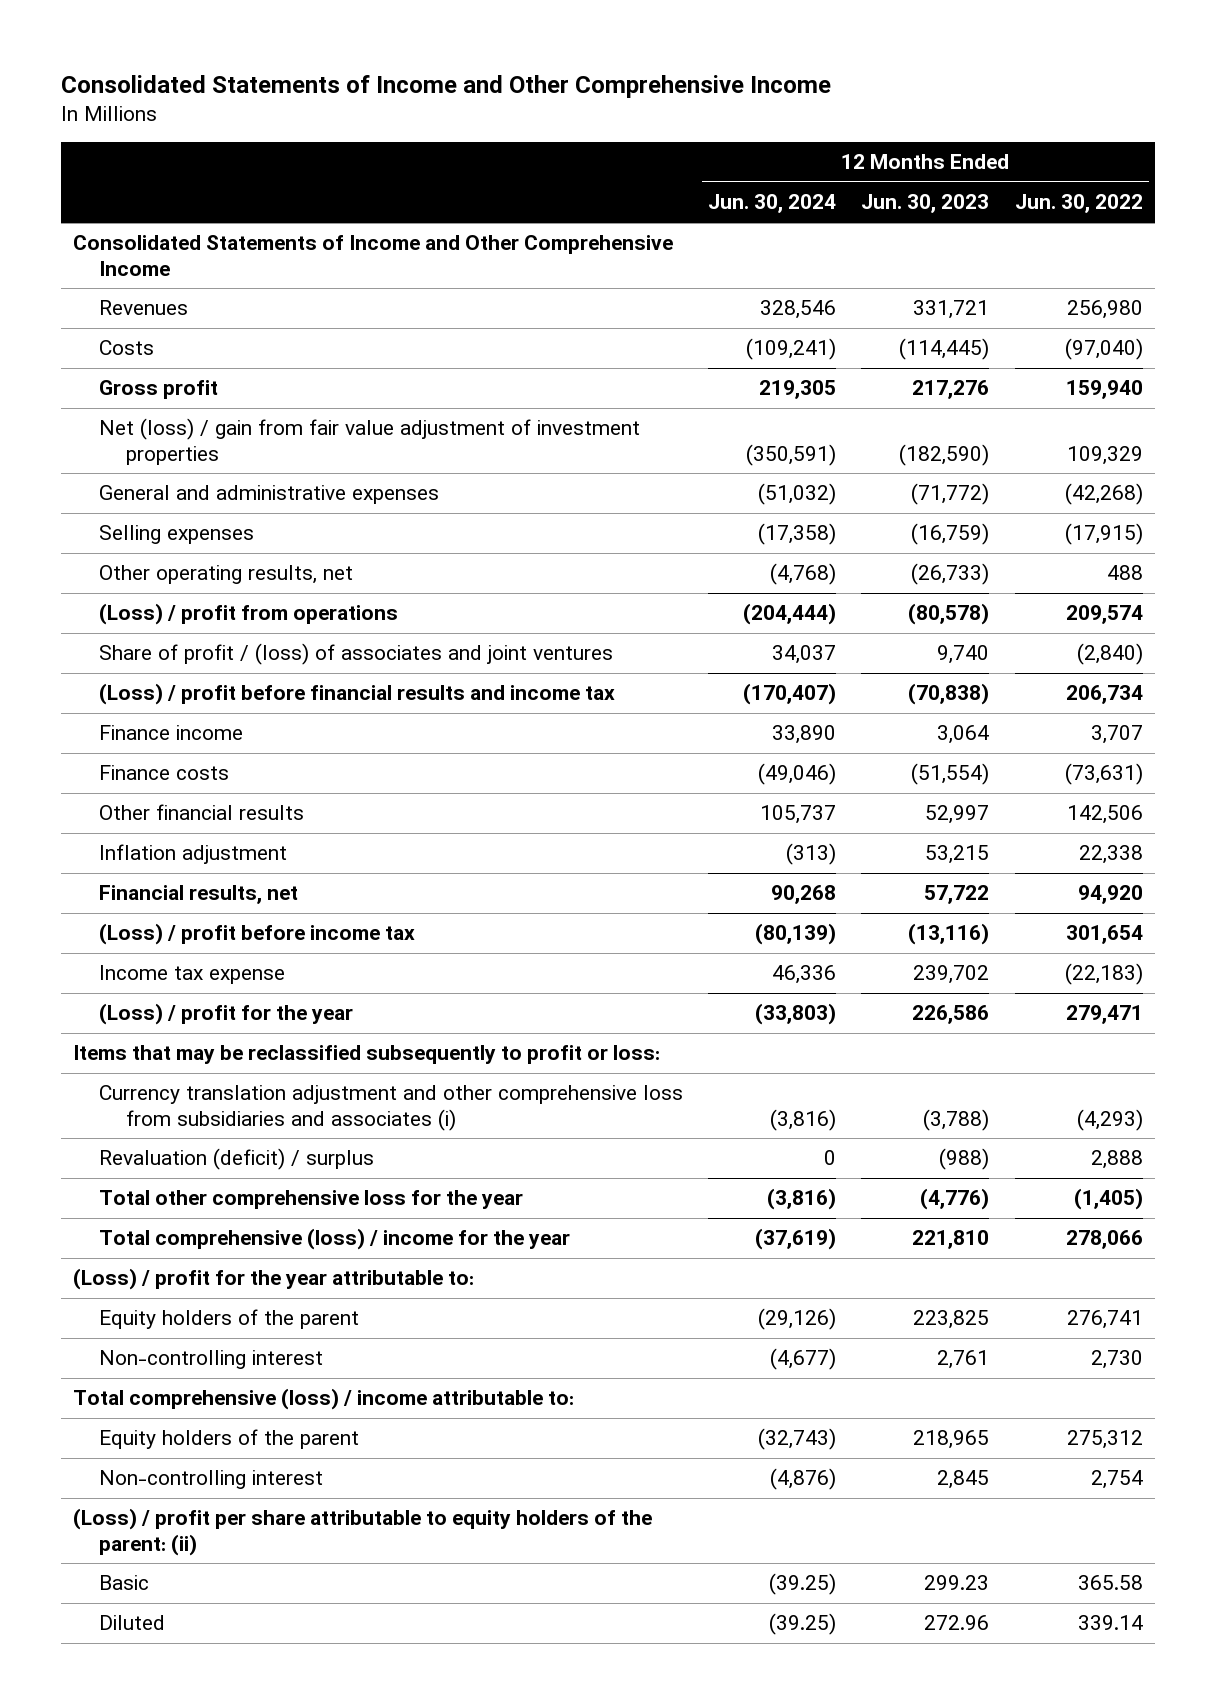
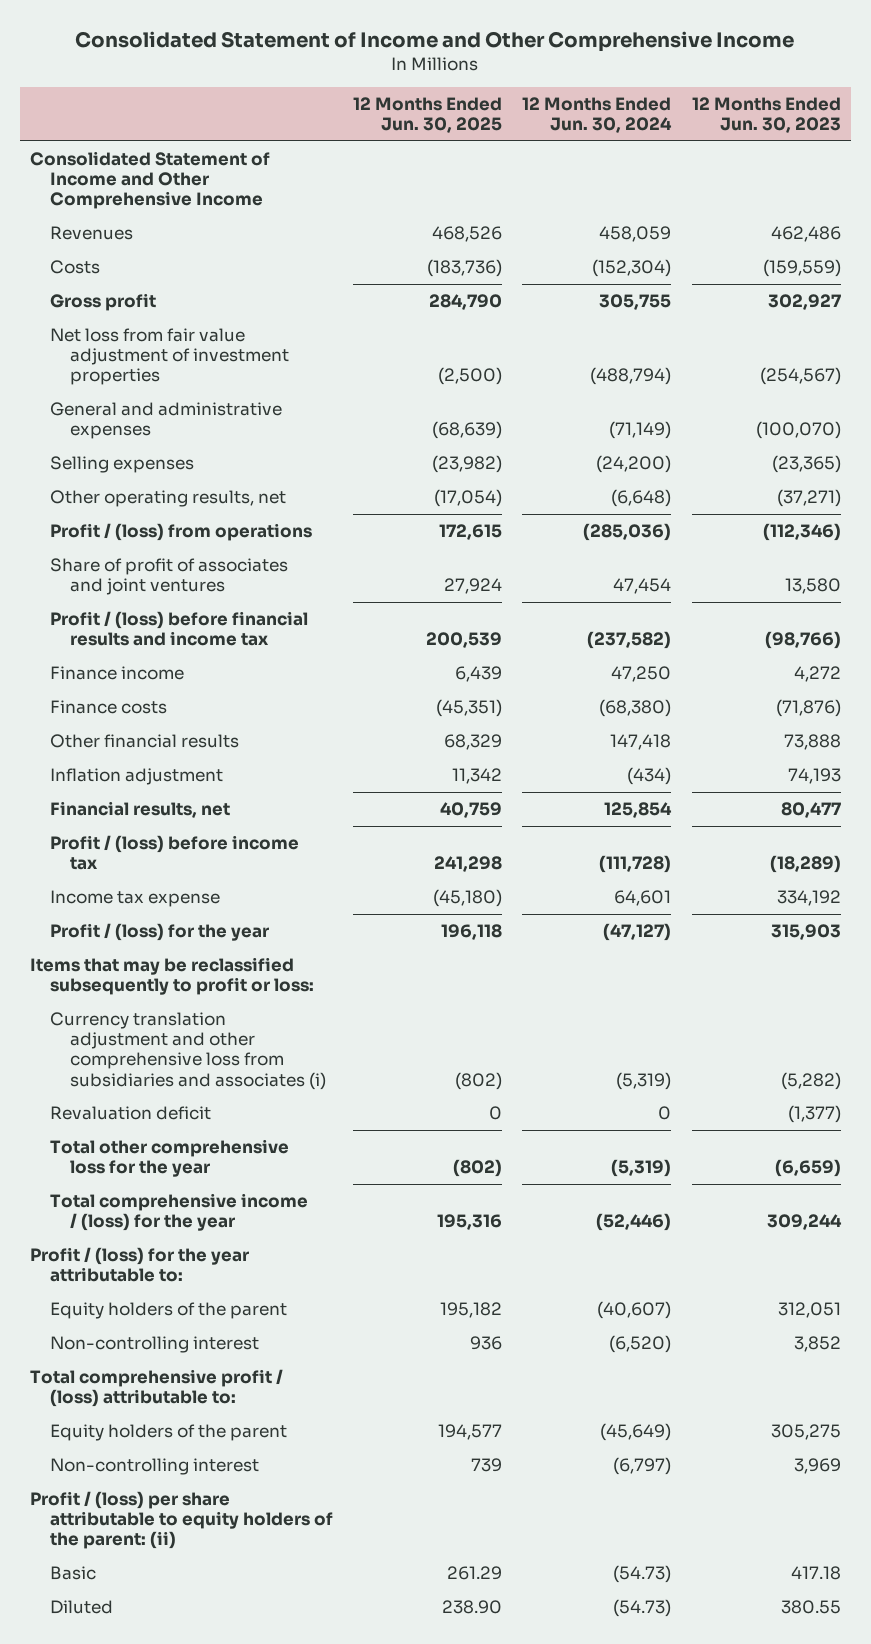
[60,74,831,98] Consolidated Statements of Income and Other Comprehensive Income -> [75,30,795,52] Consolidated Statement of Income and Other Comprehensive Income
[1014,194,1143,214] Jun. 30, 2022 -> none
none -> [353,97,503,134] 12 Months Ended Jun. 30, 2025
[73,235,674,276] Consolidated Statements of Income and Other Comprehensive Income -> [29,151,270,210] Consolidated Statement of Income and Other Comprehensive Income
[760,300,837,320] 328,546 -> [599,226,672,243] 458,059
[913,300,990,320] 331,721 -> [770,226,841,243] 462,486
[746,338,837,361] (109,241) -> [592,259,672,278] (152,304)
[899,338,990,361] (114,445) -> [762,259,841,278] (159,559)
[759,380,837,400] 219,305 -> [599,294,672,311] 305,755
[912,380,990,400] 217,276 -> [767,294,841,311] 302,927
[99,418,641,465] Net (loss) / gain from fair value adjustment of investment properties -> [50,328,290,386] Net loss from fair value adjustment of investment properties
[746,443,837,466] (350,591) -> [590,367,672,386] (488,794)
[899,443,990,466] (182,590) -> [759,367,841,386] (254,567)
[758,483,837,506] (51,032) -> [609,421,672,440] (71,149)
[911,483,990,506] (71,772) -> [755,421,841,440] (100,070)
[758,523,837,546] (17,358) -> [596,455,672,474] (24,200)
[911,523,990,546] (16,759) -> [771,455,841,474] (23,365)
[770,563,837,586] (4,768) -> [611,489,672,508] (6,648)
[911,563,990,586] (26,733) -> [776,489,841,508] (37,271)
[99,603,399,626] (Loss) / profit from operations -> [50,523,313,542] Profit / (loss) from operations
[743,603,837,626] (204,444) -> [583,523,672,542] (285,036)
[908,603,990,626] (80,578) -> [762,523,841,542] (112,346)
[99,643,614,666] Share of profit / (loss) of associates and joint ventures -> [50,558,289,596] Share of profit of associates and joint ventures
[772,645,837,665] 34,037 -> [613,578,672,595] 47,454
[937,645,990,665] 9,740 -> [784,578,841,595] 13,580
[99,683,616,706] (Loss) / profit before financial results and income tax -> [50,611,309,647] Profit / (loss) before financial results and income tax
[743,683,837,706] (170,407) -> [587,631,672,650] (237,582)
[908,683,990,706] (70,838) -> [764,631,841,650] (98,766)
[772,725,837,745] 33,890 -> [611,666,672,683] 47,250
[937,725,990,745] 3,064 -> [793,666,841,683] 4,272
[758,763,837,786] (49,046) -> [599,699,672,718] (68,380)
[911,763,990,786] (51,554) -> [775,699,841,718] (71,876)
[760,805,837,825] 105,737 -> [610,734,672,751] 147,418
[925,805,990,825] 52,997 -> [783,734,841,751] 73,888
[786,843,837,866] (313) -> [627,767,672,786] (434)
[925,845,990,865] 53,215 -> [787,768,841,785] 74,193
[771,885,837,905] 90,268 -> [604,802,673,819] 125,854
[924,885,990,905] 57,722 -> [780,802,841,819] 80,477
[99,923,416,946] (Loss) / profit before income tax -> [50,835,300,871] Profit / (loss) before income tax
[755,923,837,946] (80,139) -> [599,855,672,874] (111,728)
[908,923,990,946] (13,116) -> [769,855,841,874] (18,289)
[772,965,837,985] 46,336 -> [614,890,672,907] 64,601
[913,965,990,985] 239,702 -> [776,890,841,907] 334,192
[99,1003,354,1026] (Loss) / profit for the year -> [50,923,270,942] Profit / (loss) for the year
[755,1003,837,1026] (33,803) -> [603,923,672,942] (47,127)
[912,1005,990,1025] 226,586 -> [770,924,841,941] 315,903
[770,1108,837,1131] (3,816) -> [616,1071,672,1090] (5,319)
[923,1108,990,1131] (3,788) -> [780,1071,841,1090] (5,282)
[99,1148,375,1171] Revaluation (deficit) / surplus -> [50,1106,212,1121] Revaluation deficit
[939,1148,990,1171] (988) -> [787,1105,841,1124] (1,377)
[767,1188,837,1211] (3,816) -> [611,1159,672,1178] (5,319)
[920,1188,990,1211] (4,776) -> [774,1159,841,1178] (6,659)
[99,1228,571,1251] Total comprehensive (loss) / income for the year -> [50,1193,309,1232] Total comprehensive income / (loss) for the year
[755,1228,837,1251] (37,619) -> [596,1213,672,1232] (52,446)
[912,1230,990,1250] 221,810 -> [766,1214,842,1231] 309,244
[73,1268,475,1291] (Loss) / profit for the year attributable to: -> [29,1247,249,1283] Profit / (loss) for the year attributable to:
[758,1308,837,1331] (29,126) -> [597,1301,672,1320] (40,607)
[913,1310,990,1330] 223,825 -> [777,1302,841,1319] 312,051
[770,1348,837,1371] (4,677) -> [609,1335,672,1354] (6,520)
[937,1350,990,1370] 2,761 -> [793,1336,841,1353] 3,852
[73,1388,575,1411] Total comprehensive (loss) / income attributable to: -> [29,1369,283,1408] Total comprehensive profit / (loss) attributable to:
[758,1428,837,1451] (32,743) -> [600,1423,672,1442] (45,649)
[913,1430,990,1450] 218,965 -> [770,1424,841,1441] 305,275
[770,1468,837,1491] (4,876) -> [613,1457,672,1476] (6,797)
[937,1470,990,1490] 2,845 -> [793,1458,841,1475] 3,969
[73,1508,653,1556] (Loss) / profit per share attributable to equity holders of the parent: (ii) -> [29,1491,334,1550] Profit / (loss) per share attributable to equity holders of the parent: (ii)
[769,1573,837,1596] (39.25) -> [613,1565,672,1584] (54.73)
[924,1575,990,1591] 299.23 -> [790,1566,841,1581] 417.18
[769,1613,837,1636] (39.25) -> [613,1599,672,1618] (54.73)
[924,1615,990,1631] 272.96 -> [780,1600,841,1615] 380.55

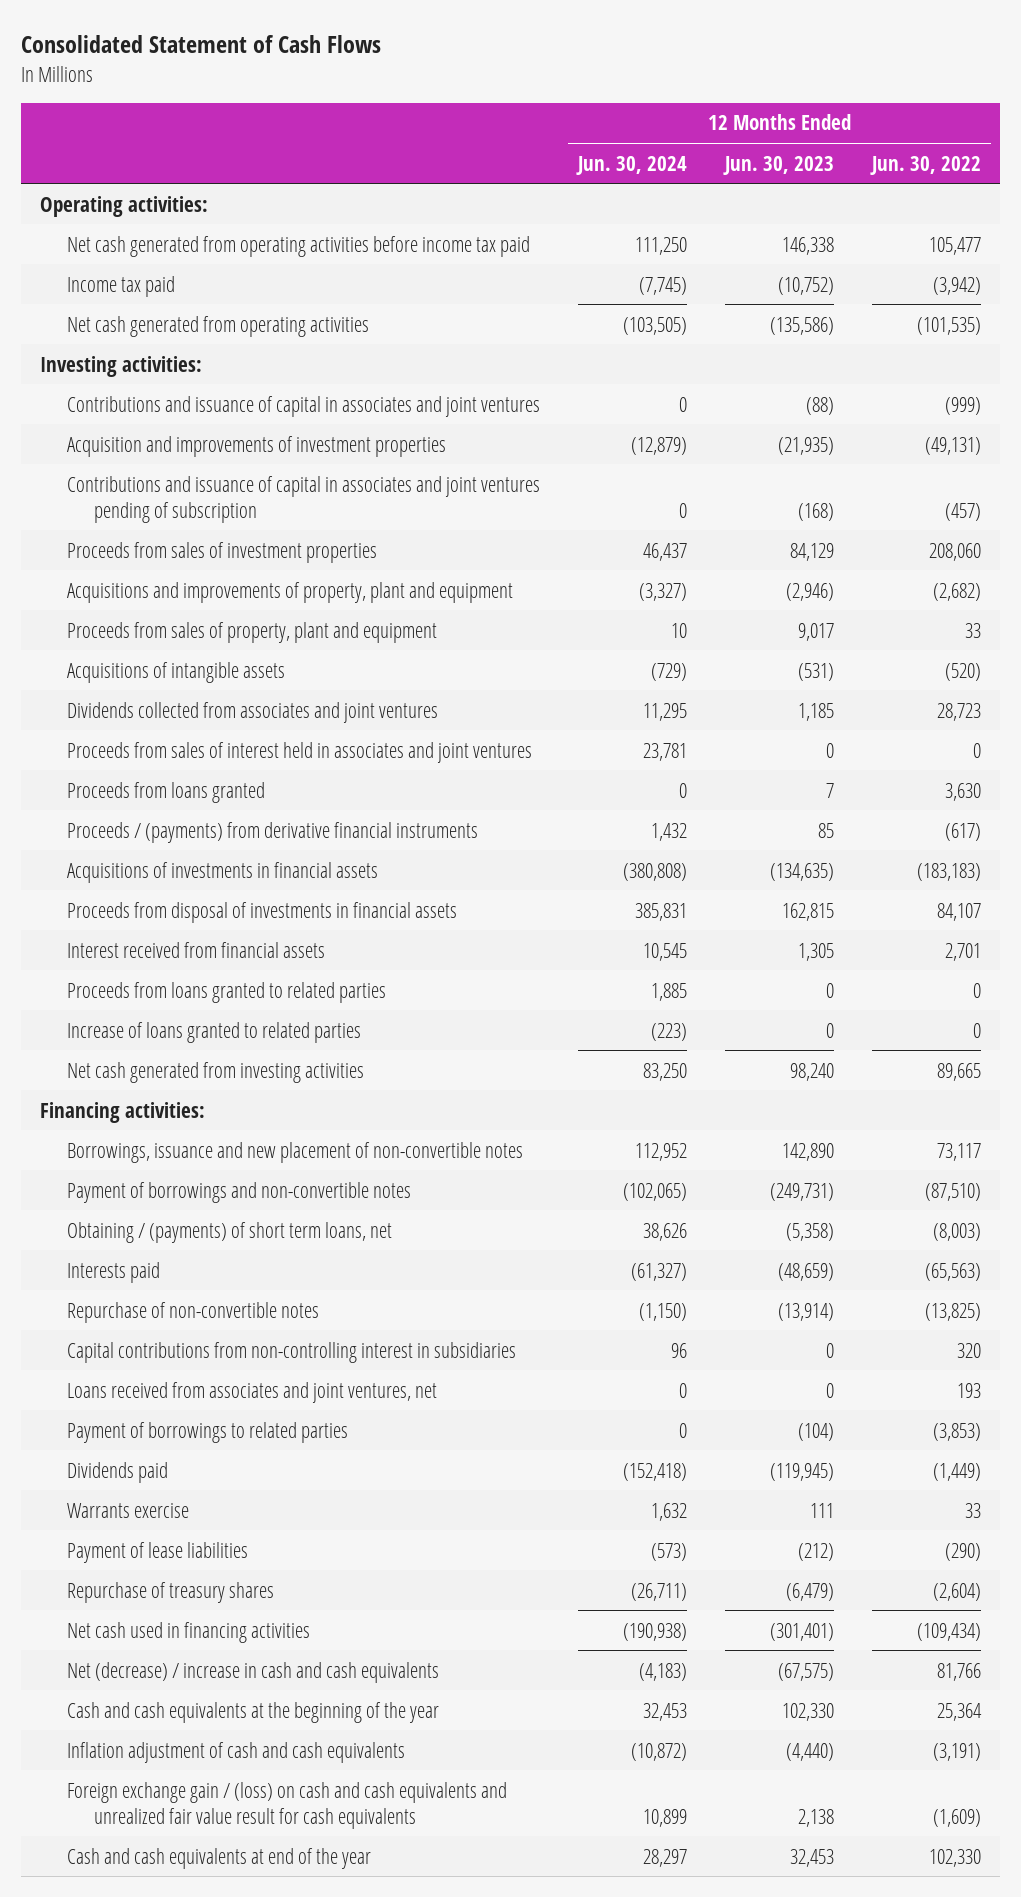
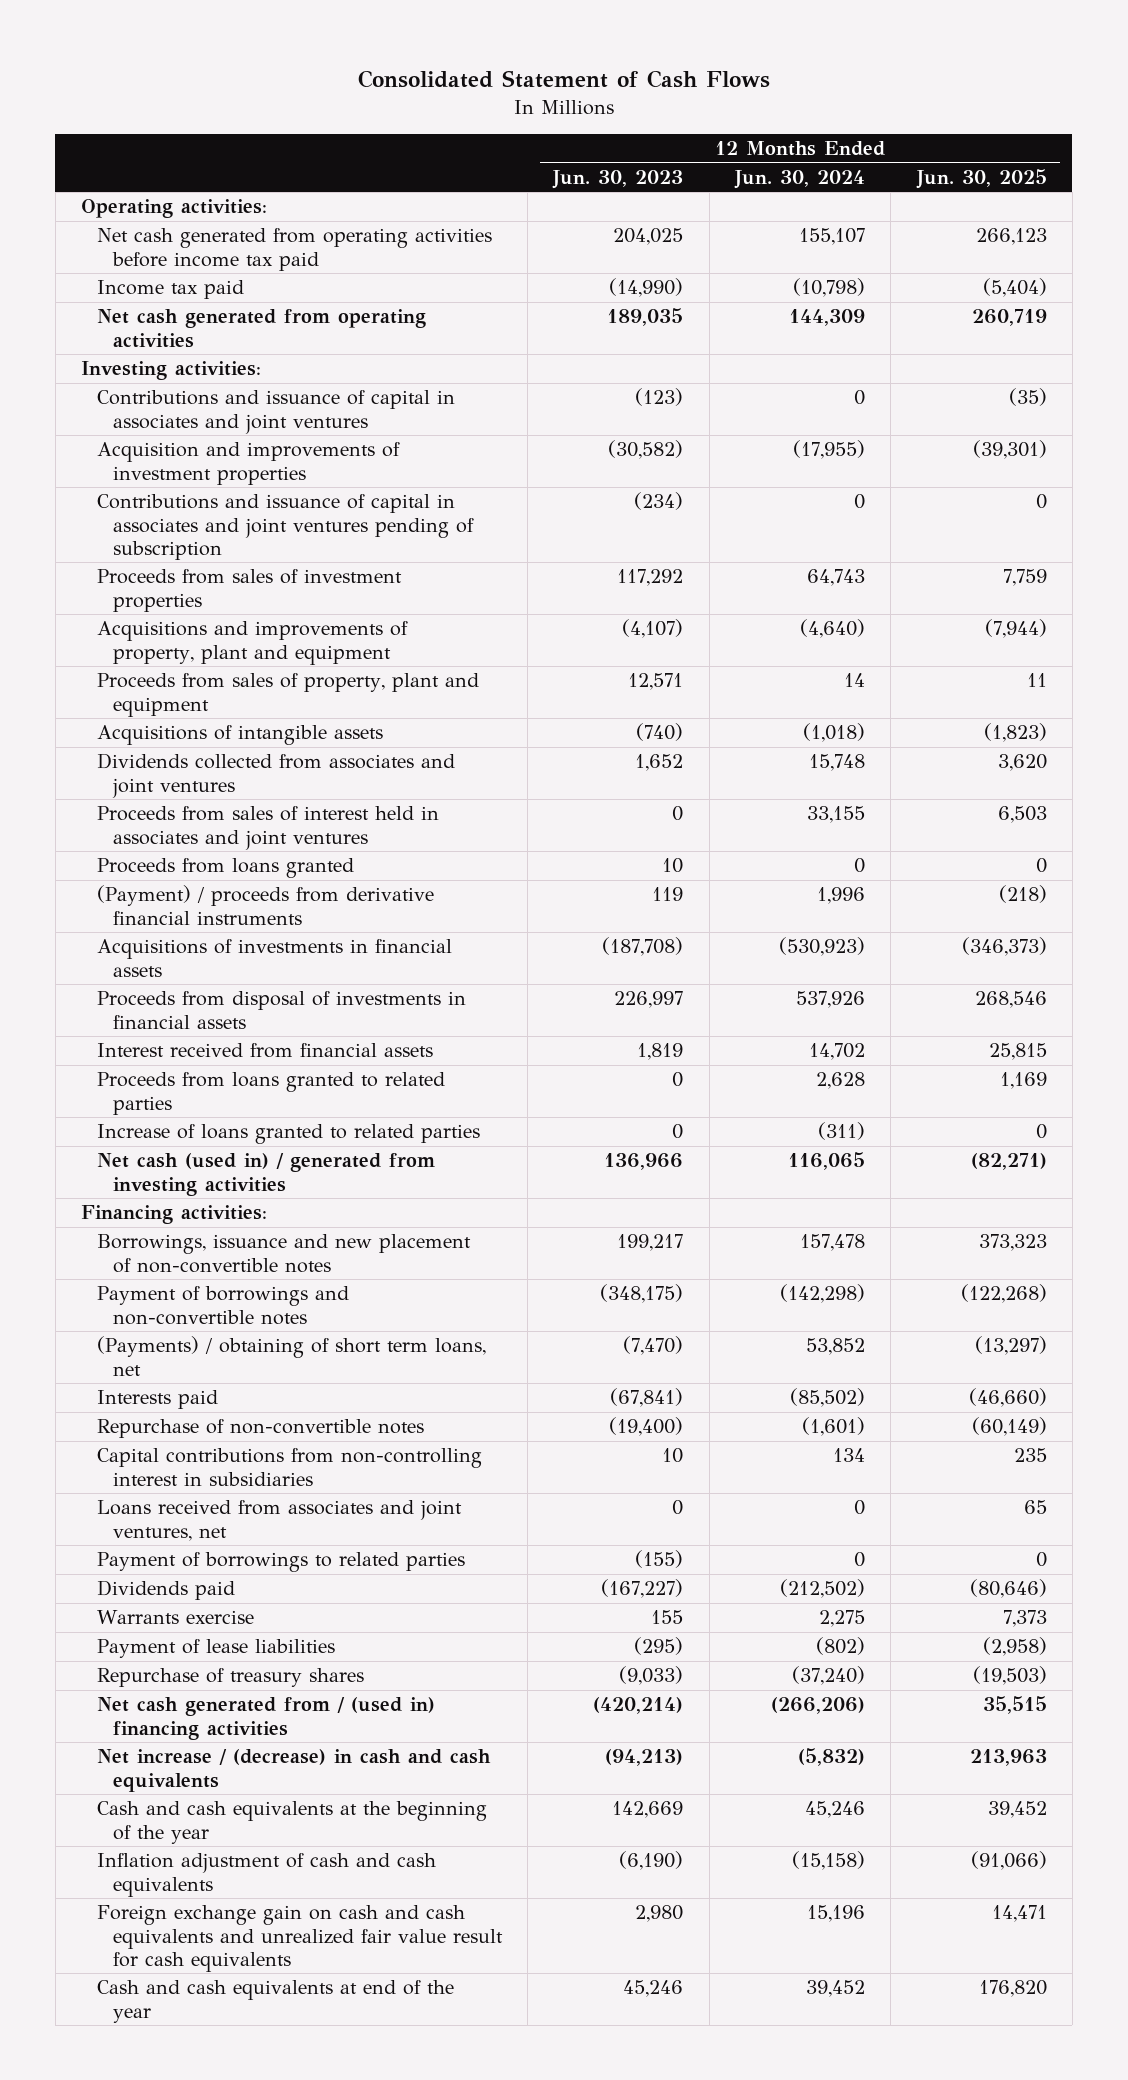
[870,155,982,175] Jun. 30, 2022 -> none
none -> [915,168,1047,189] Jun. 30, 2025
[634,236,687,255] 111,250 -> [798,228,865,246] 155,107
[782,236,835,255] 146,338 -> [613,228,684,246] 204,025
[638,276,687,295] (7,745) -> [792,278,865,298] (10,798)
[778,276,835,295] (10,752) -> [609,278,684,298] (14,990)
[622,316,687,335] (103,505) -> [788,309,865,327] 144,309
[770,316,835,335] (135,586) -> [607,308,684,327] 189,035
[806,396,835,415] (88) -> [635,388,684,407] (123)
[630,436,687,455] (12,879) -> [792,440,865,460] (17,955)
[778,436,835,455] (21,935) -> [608,440,684,460] (30,582)
[798,502,835,521] (168) -> [634,492,684,511] (234)
[642,542,687,561] 46,437 -> [806,569,865,587] 64,743
[790,542,835,561] 84,129 -> [617,569,684,587] 117,292
[638,582,687,601] (3,327) -> [799,619,865,639] (4,640)
[786,582,835,601] (2,946) -> [622,619,684,639] (4,107)
[670,622,687,638] 10 -> [843,673,865,688] 14
[798,622,835,641] 9,017 -> [628,673,684,691] 12,571
[650,662,687,681] (729) -> [802,723,865,743] (1,018)
[798,662,835,681] (531) -> [636,723,684,742] (740)
[642,702,687,721] 11,295 -> [808,754,865,772] 15,748
[798,702,835,721] 1,185 -> [635,754,684,772] 1,652
[642,742,687,761] 23,781 -> [806,806,865,824] 33,155
[826,782,835,798] 7 -> [662,858,684,874] 10
[66,821,478,843] Proceeds / (payments) from derivative financial instruments -> [96,885,434,925] (Payment) / proceeds from derivative financial instruments
[650,822,687,841] 1,432 -> [816,887,865,905] 1,996
[818,822,835,838] 85 -> [652,887,684,902] 119
[622,862,687,881] (380,808) -> [778,937,865,957] (530,923)
[770,862,835,881] (134,635) -> [602,937,684,957] (187,708)
[634,902,687,921] 385,831 -> [795,991,865,1009] 537,926
[782,902,835,921] 162,815 -> [614,991,684,1009] 226,997
[642,942,687,961] 10,545 -> [808,1043,865,1061] 14,702
[798,942,835,961] 1,305 -> [637,1043,684,1061] 1,819
[650,982,687,1001] 1,885 -> [815,1072,865,1090] 2,628
[650,1022,687,1041] (223) -> [817,1122,865,1141] (311)
[66,1061,364,1083] Net cash generated from investing activities -> [96,1153,435,1196] Net cash (used in) / generated from investing activities
[642,1062,687,1081] 83,250 -> [787,1152,865,1171] 116,065
[790,1062,835,1081] 98,240 -> [604,1153,684,1171] 136,966
[634,1142,687,1161] 112,952 -> [799,1234,865,1252] 157,478
[782,1142,835,1161] 142,890 -> [617,1234,684,1252] 199,217
[622,1182,687,1201] (102,065) -> [779,1284,865,1304] (142,298)
[770,1182,835,1201] (249,731) -> [600,1284,684,1304] (348,175)
[66,1221,392,1243] Obtaining / (payments) of short term loans, net -> [96,1336,486,1376] (Payments) / obtaining of short term loans, net
[642,1222,687,1241] 38,626 -> [805,1338,865,1356] 53,852
[786,1222,835,1241] (5,358) -> [623,1336,684,1356] (7,470)
[630,1262,687,1281] (61,327) -> [789,1388,865,1408] (85,502)
[778,1262,835,1281] (48,659) -> [610,1388,684,1408] (67,841)
[638,1302,687,1321] (1,150) -> [801,1417,865,1437] (1,601)
[778,1302,835,1321] (13,914) -> [609,1417,684,1437] (19,400)
[670,1342,687,1358] 96 -> [832,1448,865,1463] 134
[826,1342,835,1358] 0 -> [662,1448,684,1464] 10
[798,1422,835,1441] (104) -> [635,1550,684,1569] (155)
[622,1462,687,1481] (152,418) -> [779,1579,865,1599] (212,502)
[770,1462,835,1481] (119,945) -> [601,1579,684,1599] (167,227)
[650,1502,687,1521] 1,632 -> [818,1610,865,1628] 2,275
[810,1502,835,1518] 111 -> [651,1610,684,1625] 155
[650,1542,687,1561] (573) -> [815,1637,865,1656] (802)
[798,1542,835,1561] (212) -> [634,1637,684,1656] (295)
[630,1582,687,1601] (26,711) -> [791,1666,865,1686] (37,240)
[786,1582,835,1601] (6,479) -> [619,1666,684,1686] (9,033)
[66,1621,310,1643] Net cash used in financing activities -> [96,1697,435,1740] Net cash generated from / (used in) financing activities
[622,1622,687,1641] (190,938) -> [770,1697,865,1715] (266,206)
[770,1622,835,1641] (301,401) -> [593,1697,684,1715] (420,214)
[66,1661,439,1683] Net (decrease) / increase in cash and cash equivalents -> [96,1749,491,1792] Net increase / (decrease) in cash and cash equivalents
[638,1662,687,1681] (4,183) -> [797,1748,865,1767] (5,832)
[778,1662,835,1681] (67,575) -> [605,1749,684,1767] (94,213)
[642,1702,687,1721] 32,453 -> [804,1801,865,1819] 45,246
[782,1702,835,1721] 102,330 -> [612,1801,684,1819] 142,669
[630,1742,687,1761] (10,872) -> [791,1851,865,1871] (15,158)
[786,1742,835,1761] (4,440) -> [619,1851,684,1871] (6,190)
[66,1781,507,1829] Foreign exchange gain / (loss) on cash and cash equivalents and unrealized fair value result for cash equivalents -> [96,1905,503,1972] Foreign exchange gain on cash and cash equivalents and unrealized fair value result for cash equivalents
[642,1808,687,1827] 10,899 -> [806,1905,865,1923] 15,196
[798,1808,835,1827] 2,138 -> [635,1905,684,1923] 2,980
[642,1848,687,1867] 28,297 -> [805,1980,865,1998] 39,452
[790,1848,835,1867] 32,453 -> [623,1980,684,1998] 45,246

